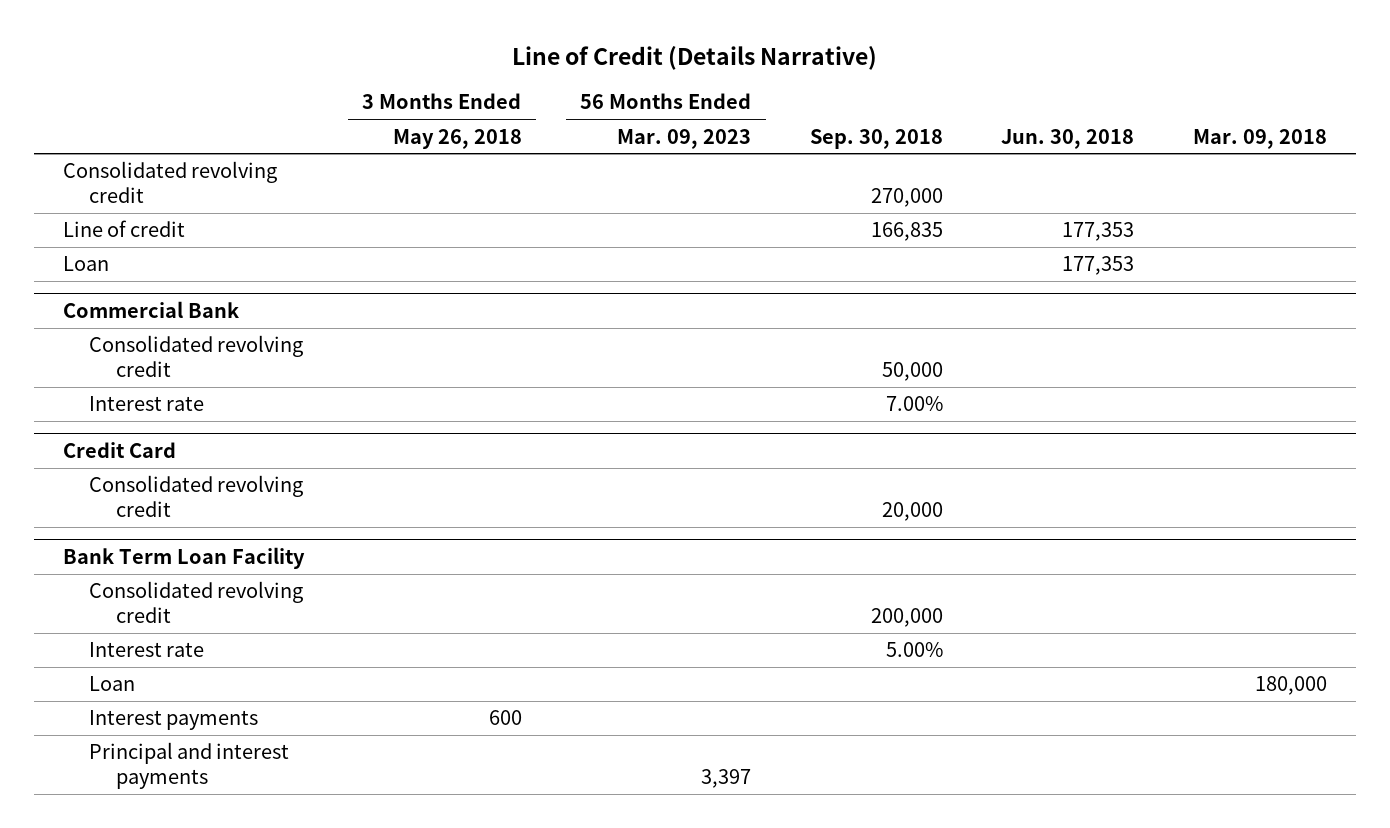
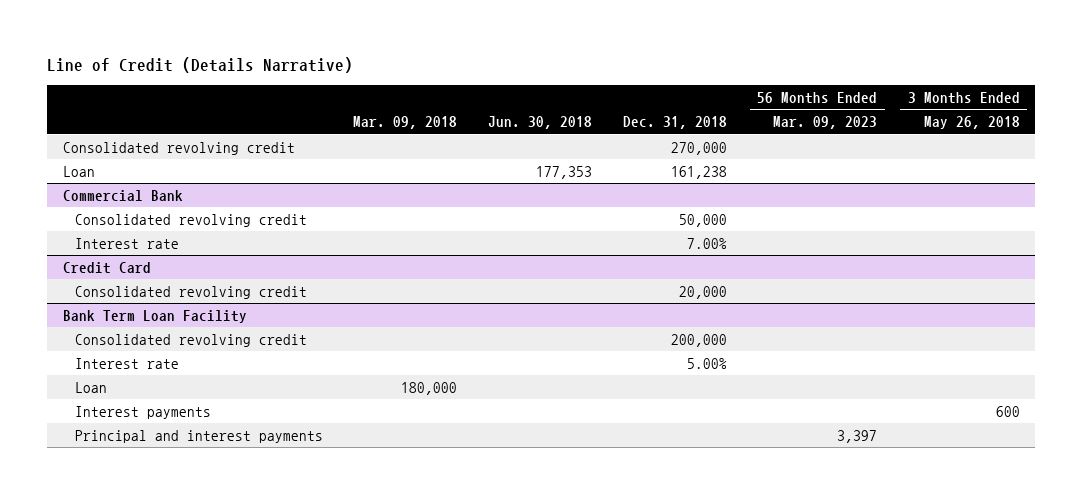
[809,128,943,149] Sep. 30, 2018 -> none
none -> [622,116,727,130] Dec. 31, 2018
[63,220,186,238] Line of credit -> none

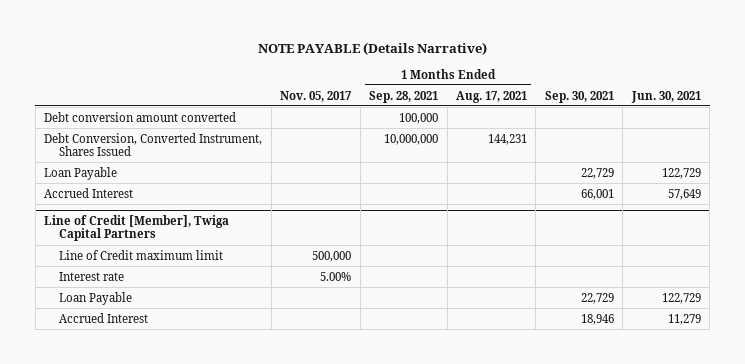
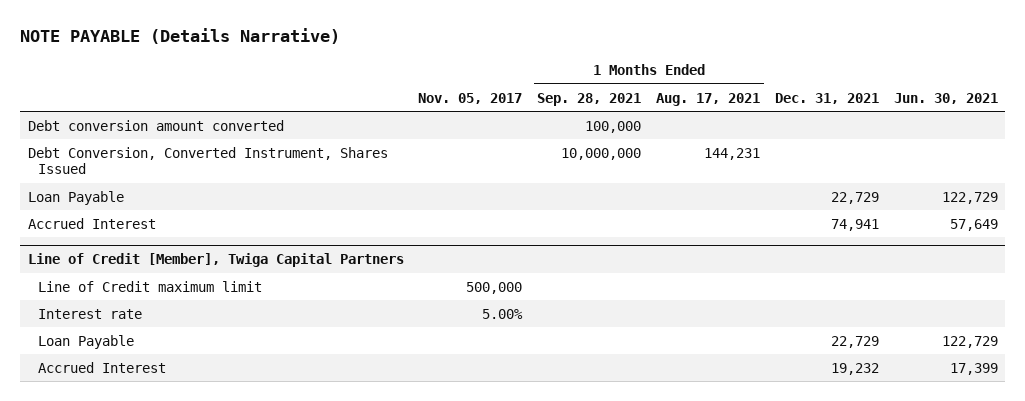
[544,90,614,103] Sep. 30, 2021 -> none
none -> [775,92,880,104] Dec. 31, 2021
[667,313,701,325] 11,279 -> [949,362,998,375] 17,399

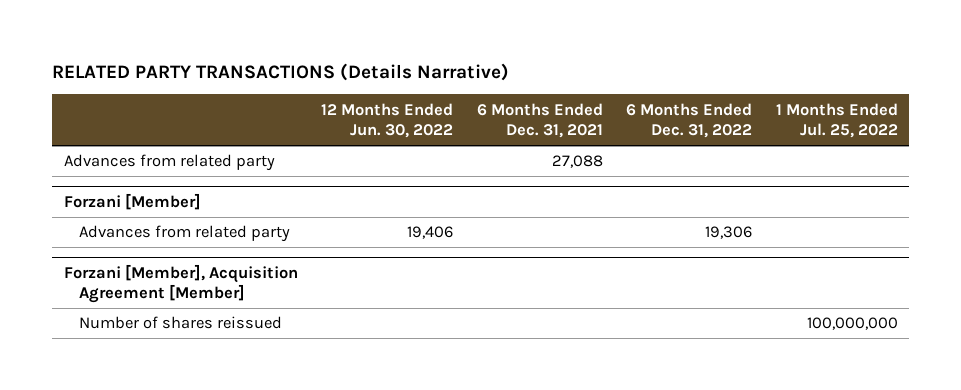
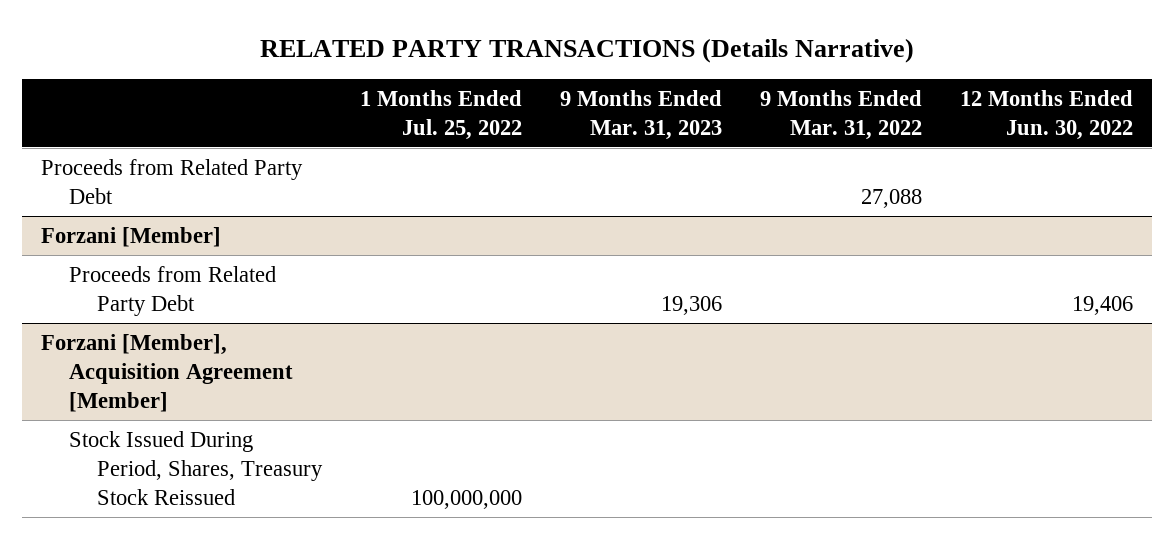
[476,102,603,139] 6 Months Ended Dec. 31, 2021 -> none
[626,102,753,139] 6 Months Ended Dec. 31, 2022 -> none
none -> [559,89,722,140] 9 Months Ended Mar. 31, 2023
none -> [760,89,923,140] 9 Months Ended Mar. 31, 2022
[63,154,275,172] Advances from related party -> [40,158,303,204] Proceeds from Related Party Debt
[79,225,291,243] Advances from related party -> [68,265,276,316] Proceeds from Related Party Debt
[79,316,283,330] Number of shares reissued -> [68,430,323,505] Stock Issued During Period, Shares, Treasury Stock Reissued

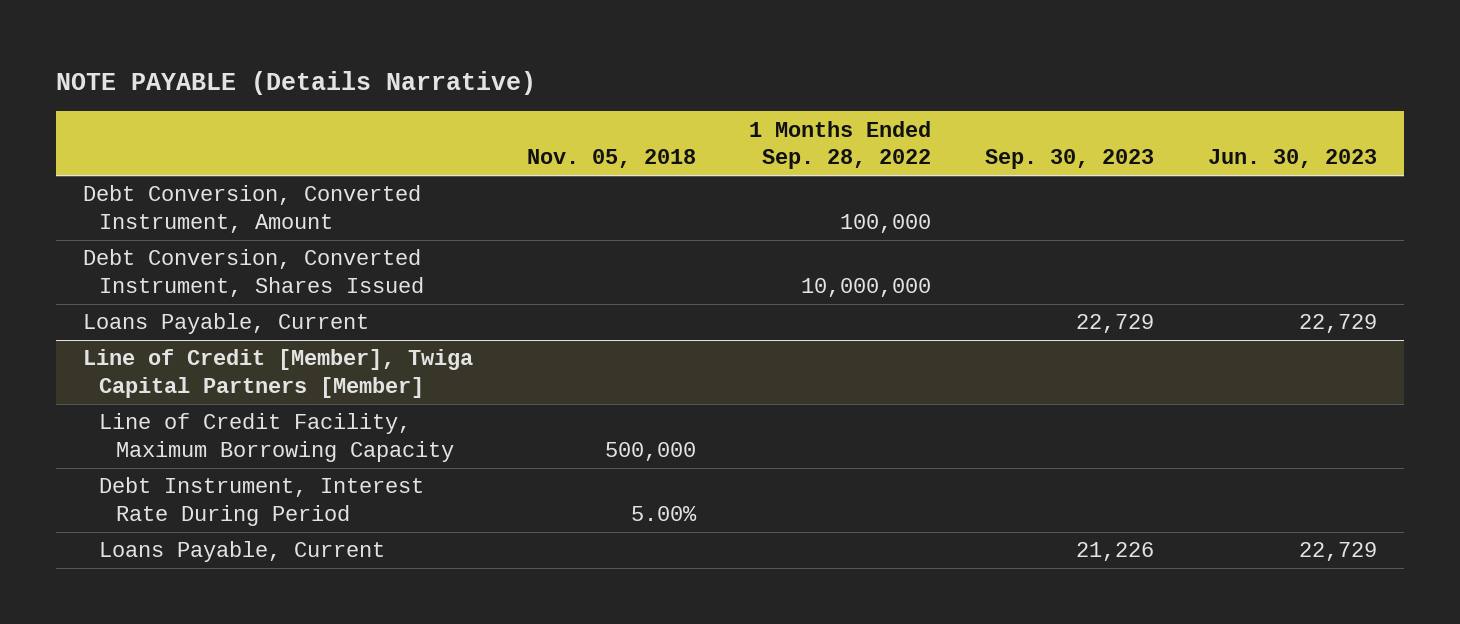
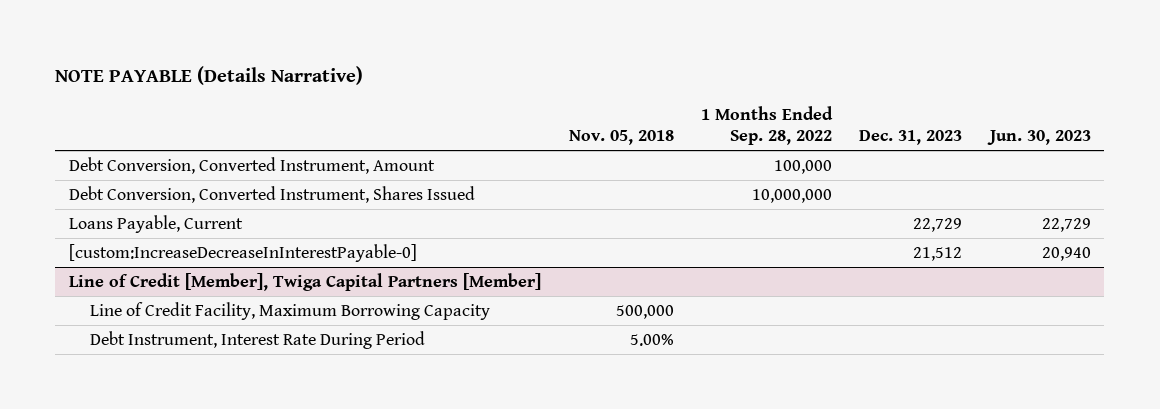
[985,149,1155,170] Sep. 30, 2023 -> none
none -> [859,130,963,146] Dec. 31, 2023
none -> [69,243,418,262] [custom:IncreaseDecreaseInInterestPayable-0]
[99,541,386,563] Loans Payable, Current -> none

